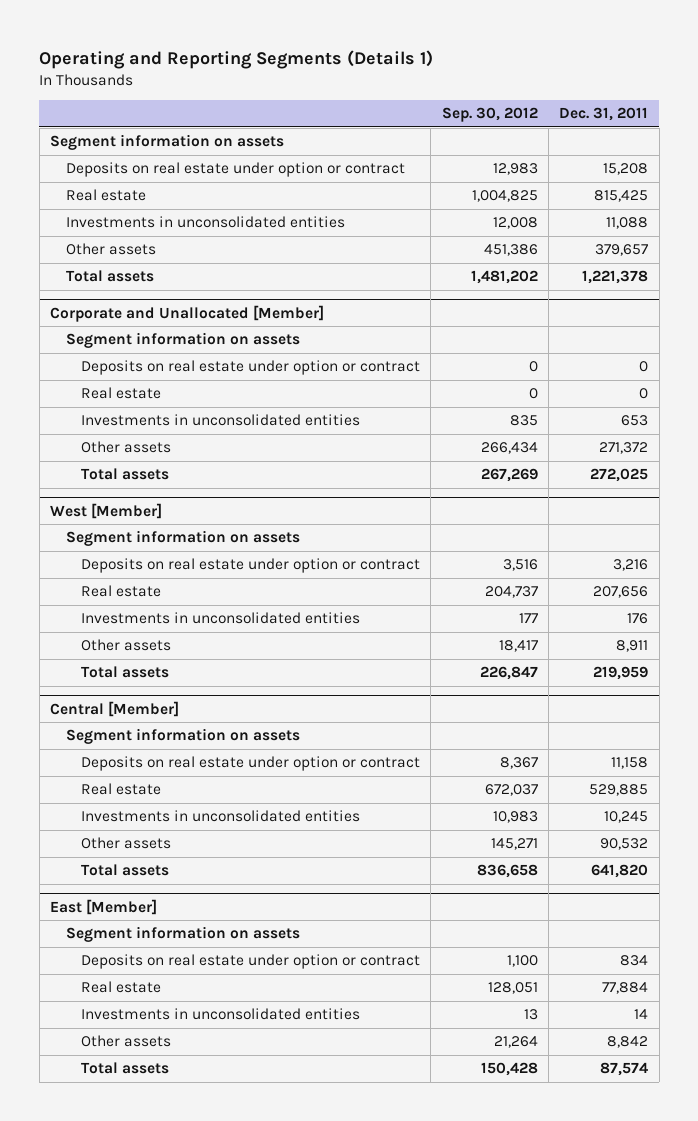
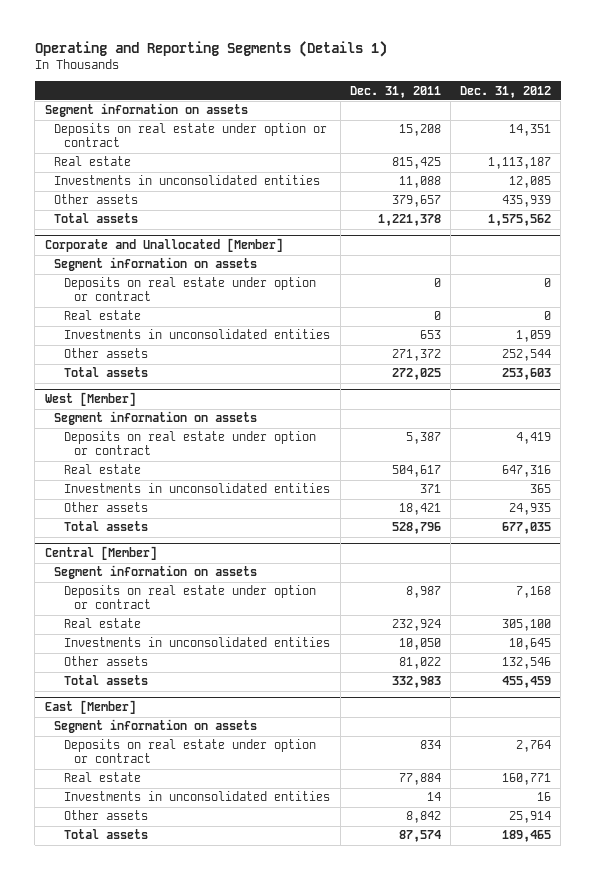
[441,107,538,123] Sep. 30, 2012 -> none
none -> [460,85,552,98] Dec. 31, 2012
[613,559,649,572] 3,216 -> [405,432,441,445] 5,387
[593,586,649,599] 207,656 -> [391,465,441,478] 504,617
[627,613,649,625] 176 -> [419,484,441,494] 371
[616,640,649,653] 8,911 -> [398,503,441,516] 18,421
[593,666,649,681] 219,959 -> [391,522,441,535] 528,796
[611,757,649,770] 11,158 -> [405,586,441,599] 8,987
[589,784,649,797] 529,885 -> [391,619,441,632] 232,924
[604,811,649,824] 10,245 -> [398,638,441,651] 10,050
[600,838,649,851] 90,532 -> [398,657,441,670] 81,022
[591,864,649,879] 641,820 -> [391,676,441,689] 332,983

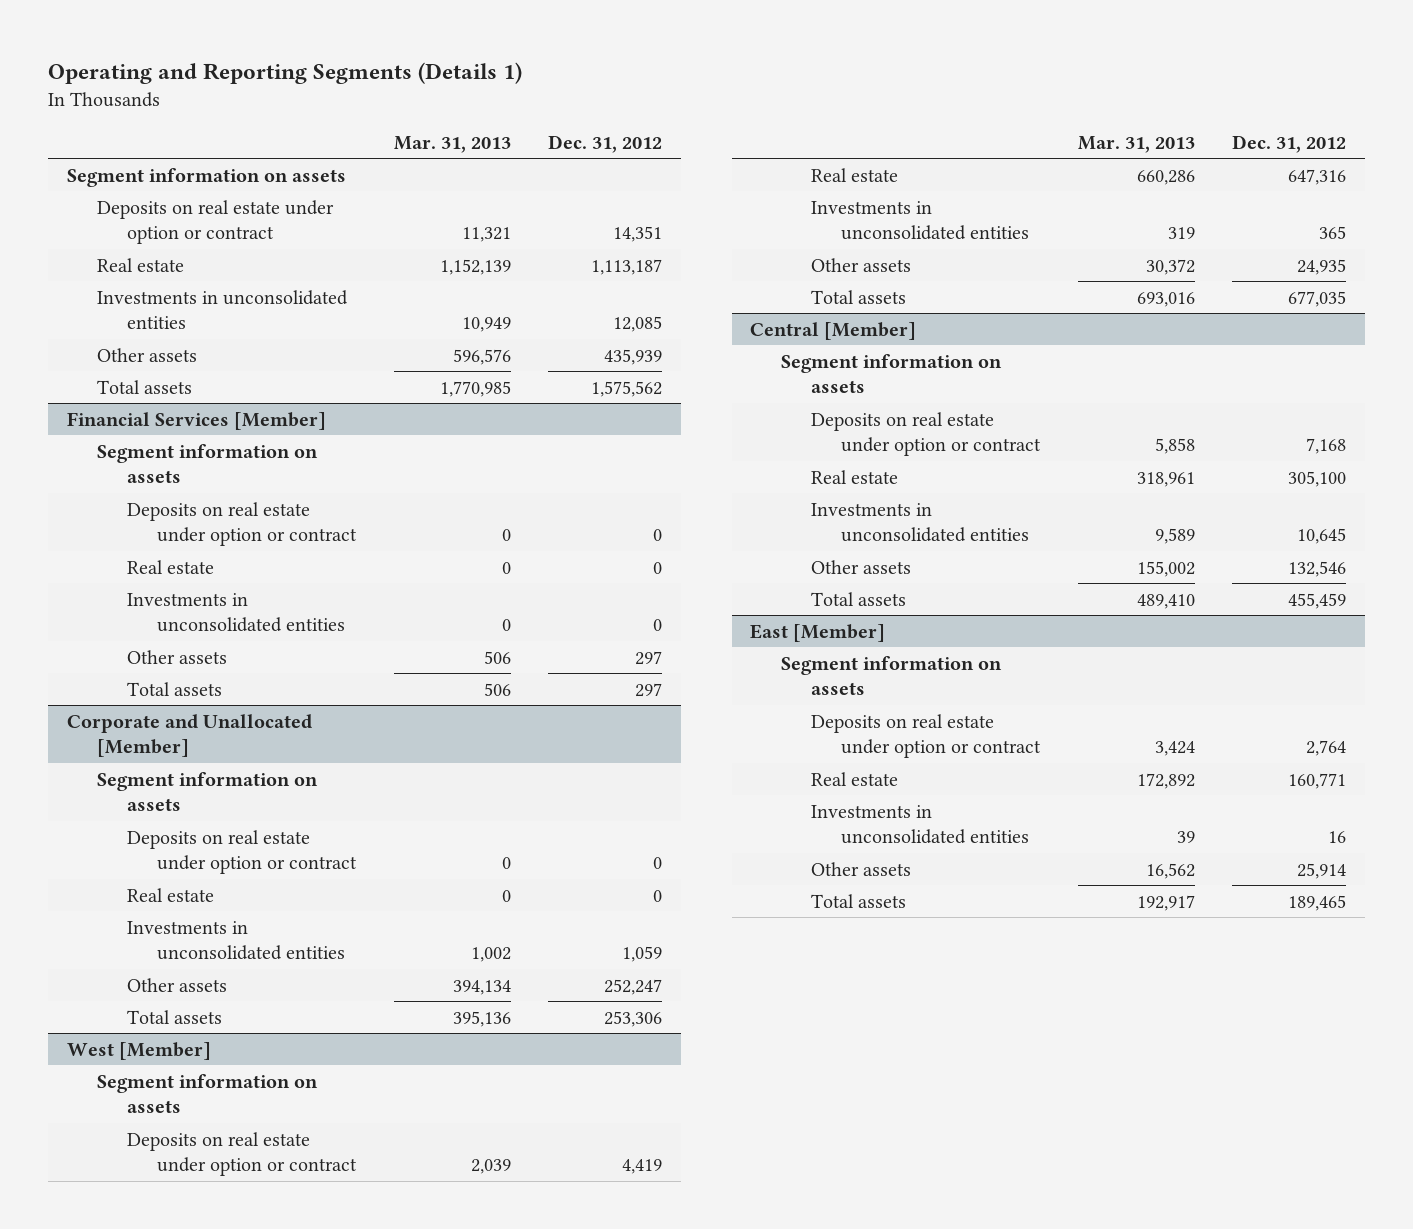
[349,85,441,98] Dec. 31, 2011 -> none
none -> [393,135,511,153] Mar. 31, 2013
none -> [66,411,326,430] Financial Services [Member]
none -> [96,443,318,484] Segment information on assets
none -> [126,501,358,547] Deposits on real estate under option or contract
none -> [126,559,214,574] Real estate
none -> [126,592,346,633] Investments in unconsolidated entities
none -> [126,649,227,664] Other assets
none -> [126,681,222,696] Total assets
[502,349,552,362] 252,544 -> [604,978,663,995] 252,247
[502,368,552,381] 253,603 -> [604,1010,663,1027] 253,306

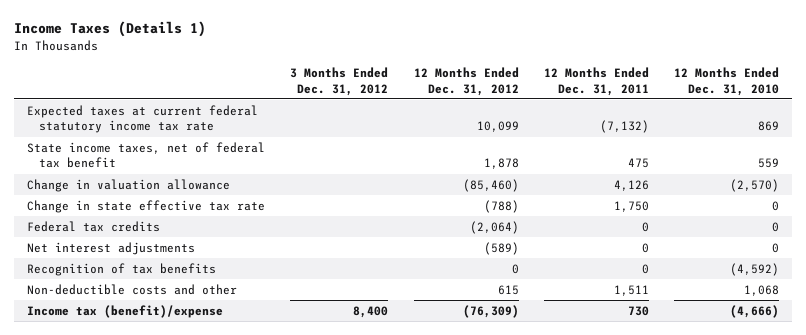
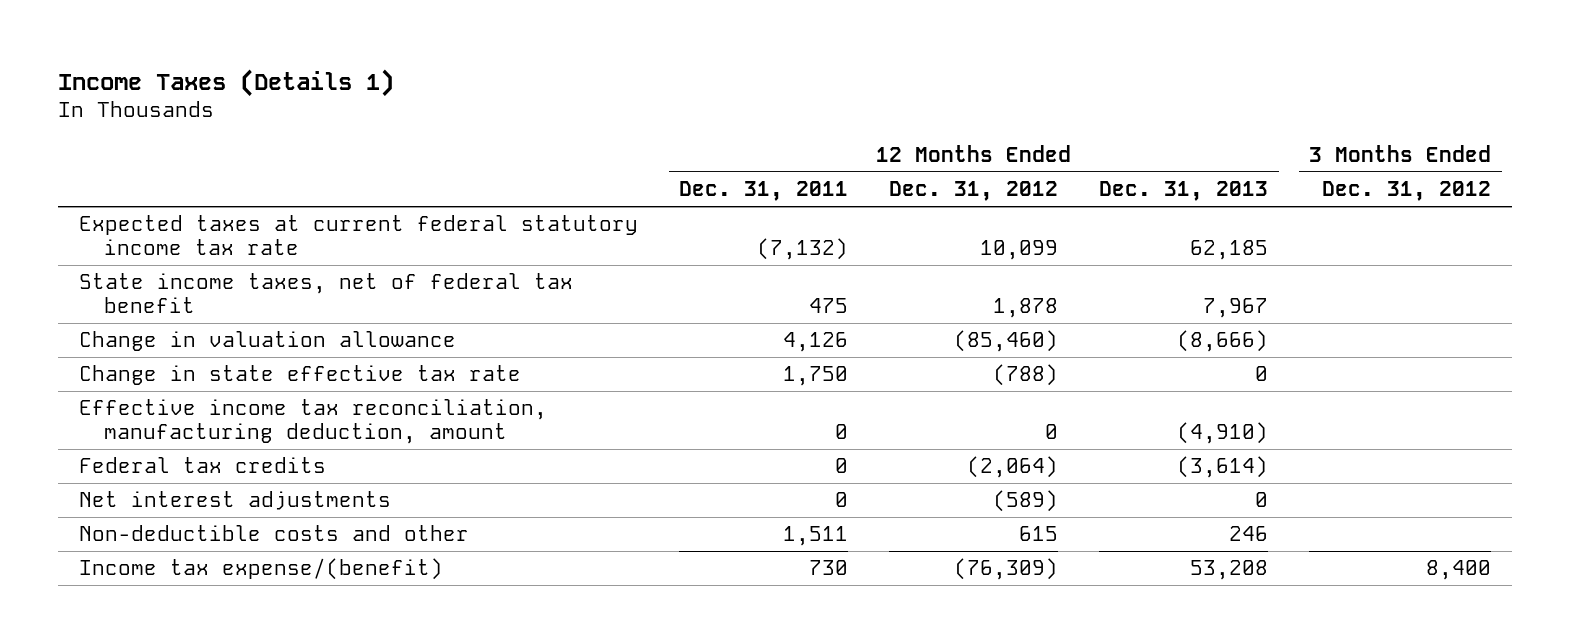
[674,66,780,96] 12 Months Ended Dec. 31, 2010 -> none
none -> [1099,181,1269,202] Dec. 31, 2013
none -> [79,399,548,445] Effective income tax reconciliation, manufacturing deduction, amount
[27,262,217,276] Recognition of tax benefits -> none
[27,304,224,318] Income tax (benefit)/expense -> [79,558,444,581] Income tax expense/(benefit)

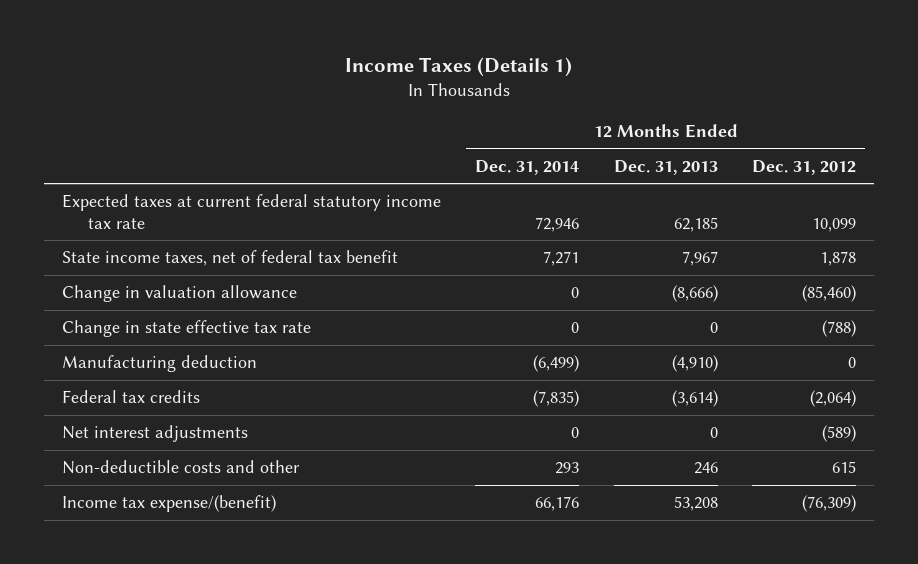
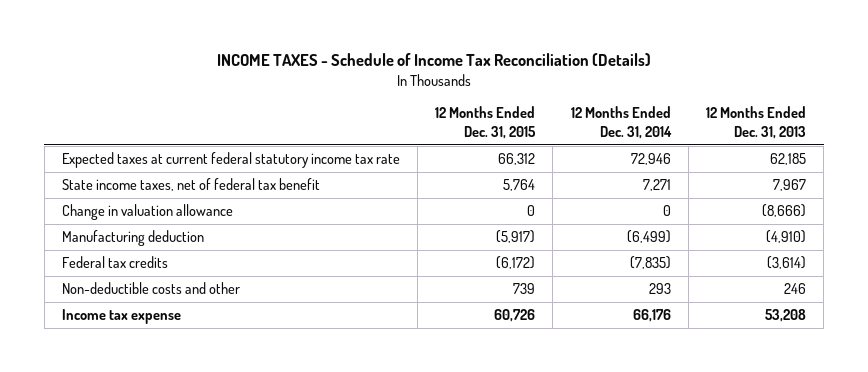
[344,56,572,77] Income Taxes (Details 1) -> [216,53,651,67] INCOME TAXES - Schedule of Income Tax Reconciliation (Details)
[752,159,857,175] Dec. 31, 2012 -> none
none -> [435,106,537,139] 12 Months Ended Dec. 31, 2015
[61,320,311,338] Change in state effective tax rate -> none
[61,425,248,443] Net interest adjustments -> none
[61,495,276,513] Income tax expense/(benefit) -> [61,309,181,325] Income tax expense

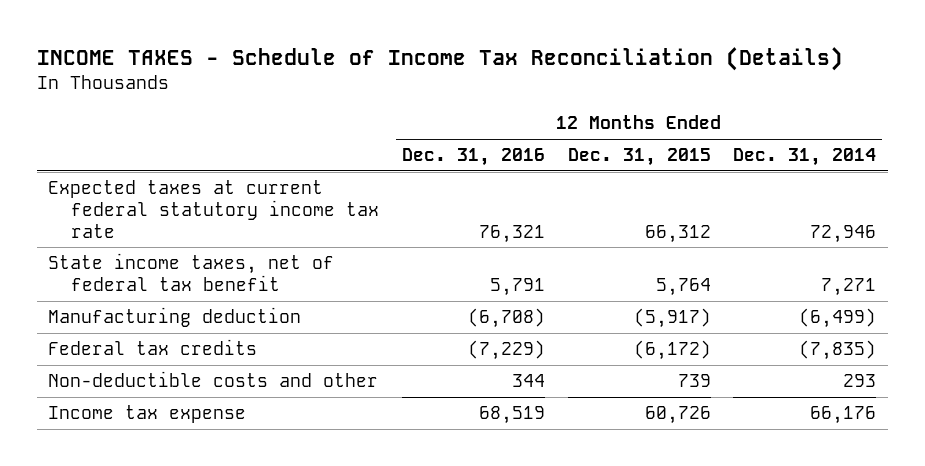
[706,106,807,139] 12 Months Ended Dec. 31, 2013 -> none
none -> [401,148,545,167] Dec. 31, 2016
[61,204,233,221] Change in valuation allowance -> none

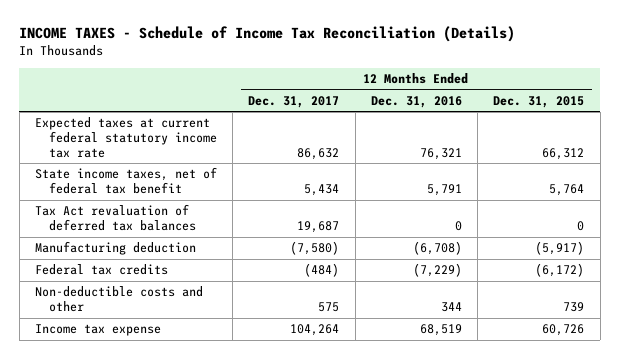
[733,148,877,167] Dec. 31, 2014 -> none
none -> [248,95,340,108] Dec. 31, 2017
none -> [34,204,197,231] Tax Act revaluation of deferred tax balances

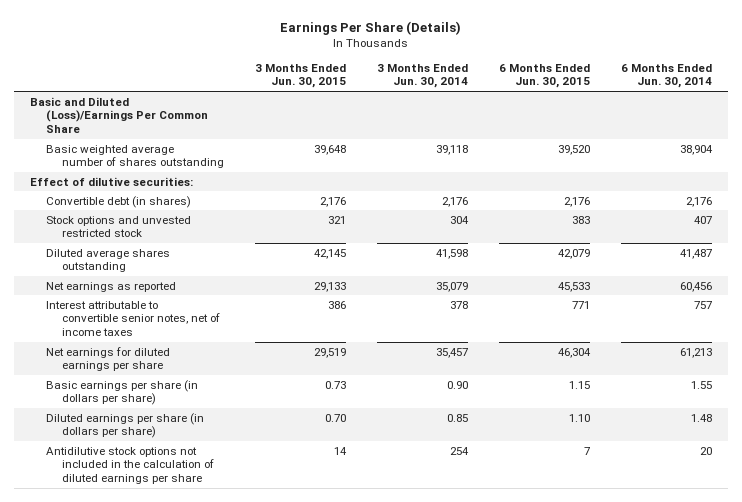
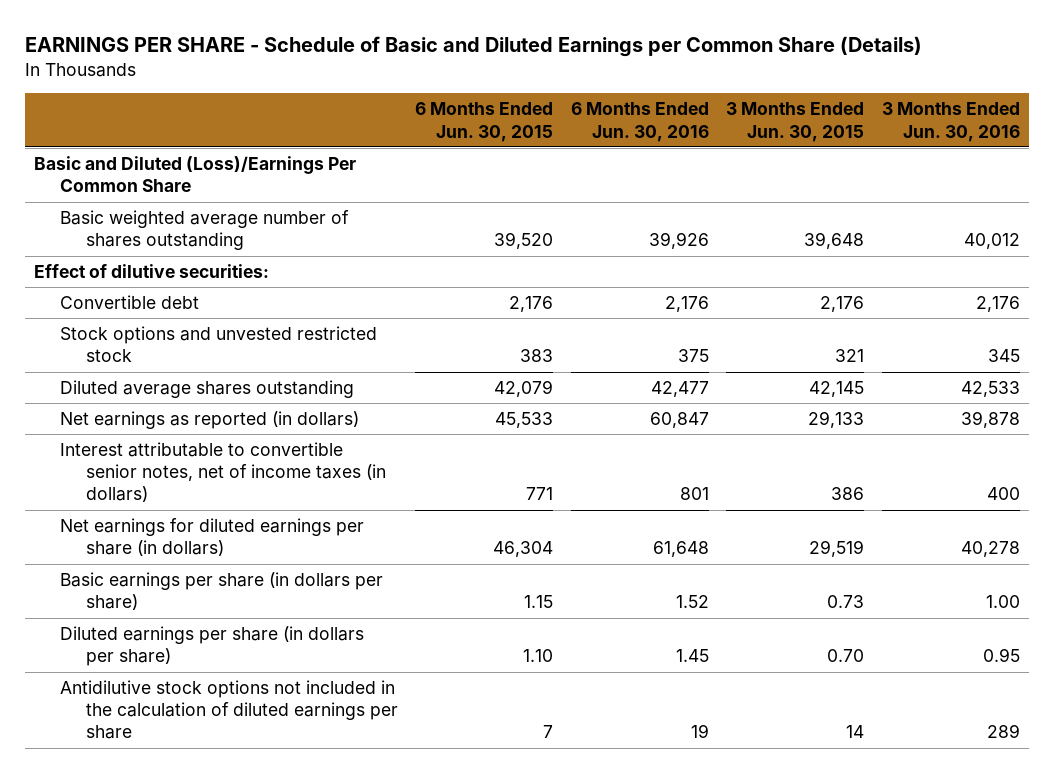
[280,20,462,35] Earnings Per Share (Details) -> [25,36,923,58] EARNINGS PER SHARE - Schedule of Basic and Diluted Earnings per Common Share (Details)
[377,63,469,89] 3 Months Ended Jun. 30, 2014 -> none
[621,63,713,89] 6 Months Ended Jun. 30, 2014 -> none
none -> [570,102,709,142] 6 Months Ended Jun. 30, 2016
none -> [882,102,1021,142] 3 Months Ended Jun. 30, 2016
[45,195,191,208] Convertible debt (in shares) -> [59,295,199,310] Convertible debt
[45,281,176,292] Net earnings as reported -> [59,411,359,430] Net earnings as reported (in dollars)
[45,300,221,336] Interest attributable to convertible senior notes, net of income taxes -> [59,442,386,503] Interest attributable to convertible senior notes, net of income taxes (in dollars)
[45,346,170,372] Net earnings for diluted earnings per share -> [59,518,364,557] Net earnings for diluted earnings per share (in dollars)

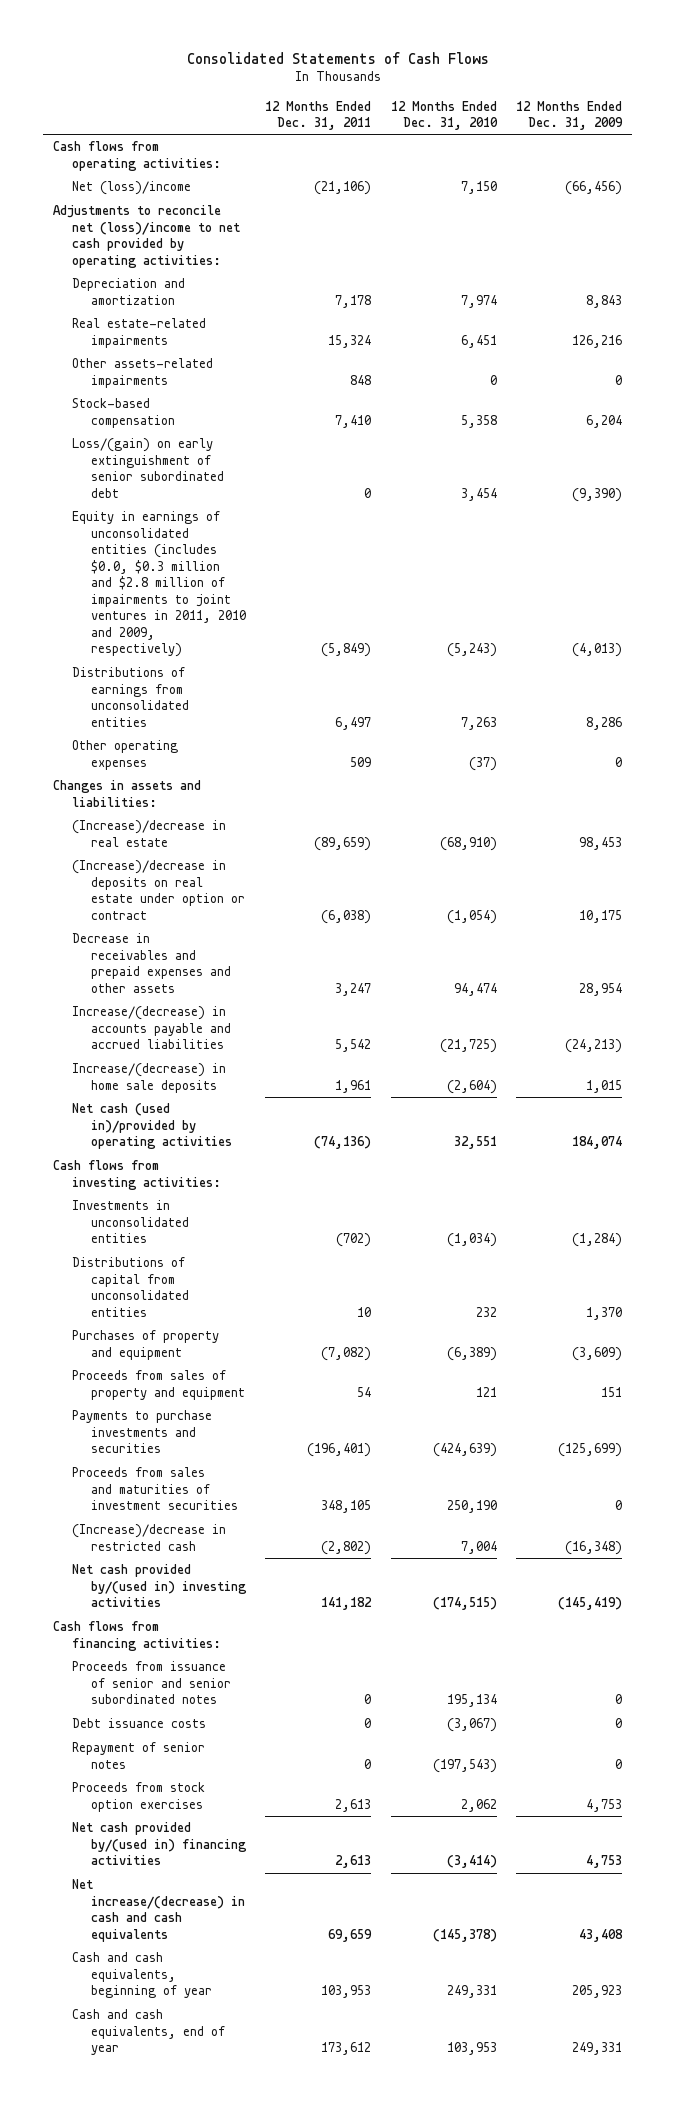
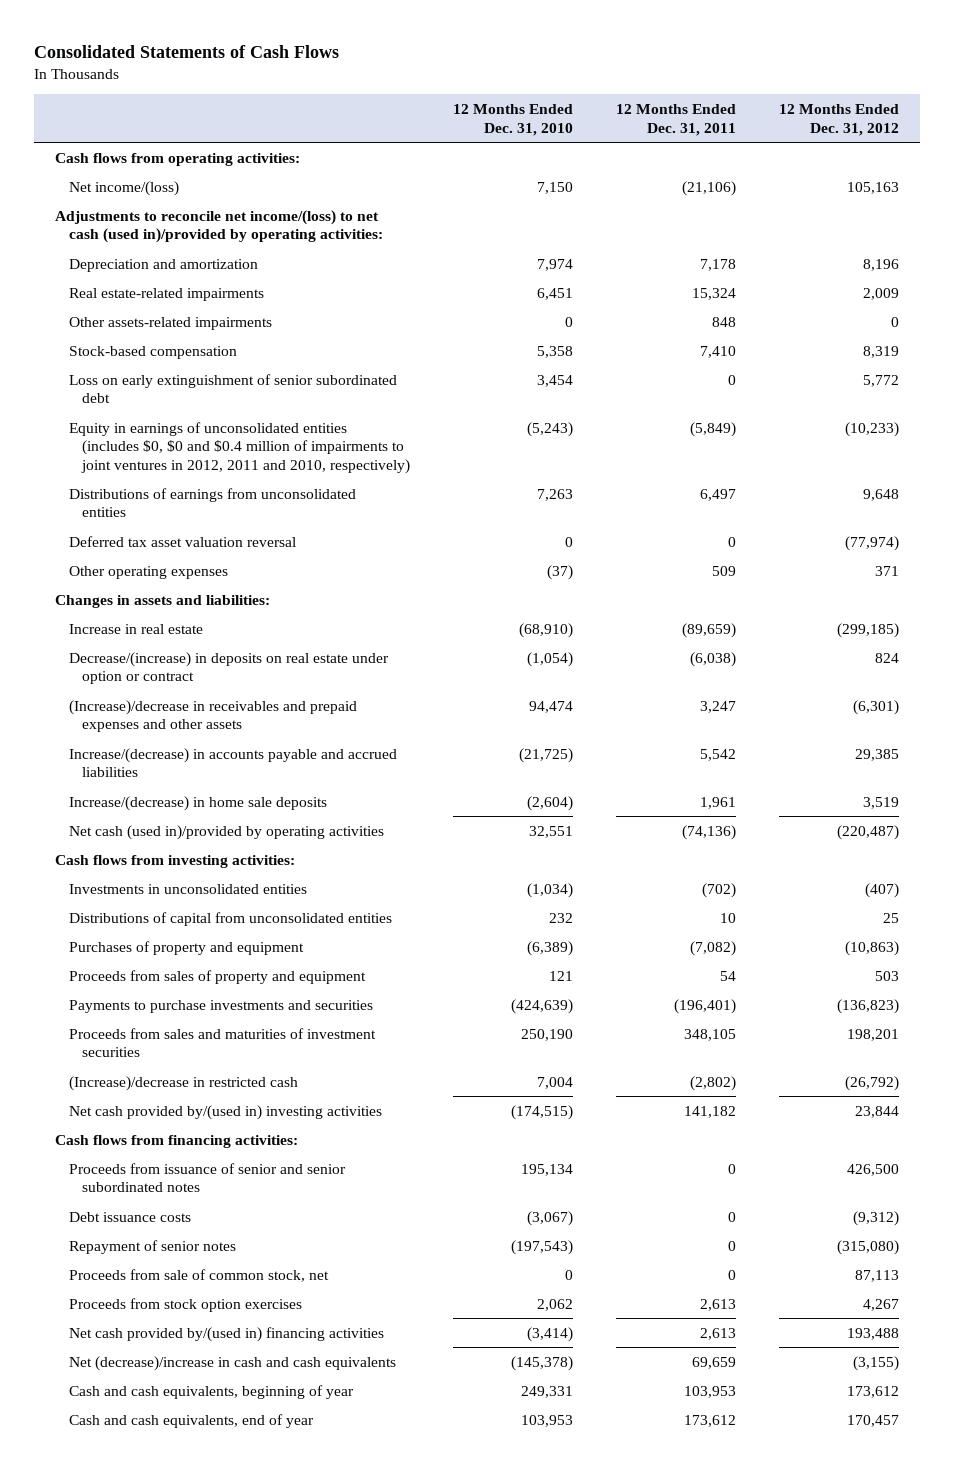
[516,100,624,131] 12 Months Ended Dec. 31, 2009 -> none
none -> [778,104,899,136] 12 Months Ended Dec. 31, 2012
[72,181,192,196] Net (loss)/income -> [68,180,179,196] Net income/(loss)
[53,205,241,268] Adjustments to reconcile net (loss)/income to net cash provided by operating activities: -> [55,209,383,244] Adjustments to reconcile net income/(loss) to net cash (used in)/provided by operating activities:
[72,438,225,498] Loss/(gain) on early extinguishment of senior subordinated debt -> [68,373,397,404] Loss on early extinguishment of senior subordinated debt
[72,511,247,658] Equity in earnings of unconsolidated entities (includes $0.0, $0.3 million and $2.8 million of impairments to joint ventures in 2011, 2010 and 2009, respectively) -> [68,421,411,474] Equity in earnings of unconsolidated entities (includes $0, $0 and $0.4 million of impairments to joint ventures in 2012, 2011 and 2010, respectively)
none -> [68,535,296,547] Deferred tax asset valuation reversal
[72,820,227,847] (Increase)/decrease in real estate -> [68,623,203,634] Increase in real estate
[72,860,246,920] (Increase)/decrease in deposits on real estate under option or contract -> [68,651,389,685] Decrease/(increase) in deposits on real estate under option or contract
[72,933,232,993] Decrease in receivables and prepaid expenses and other assets -> [68,699,357,733] (Increase)/decrease in receivables and prepaid expenses and other assets
none -> [68,1268,329,1282] Proceeds from sale of common stock, net
[72,1879,246,1942] Net increase/(decrease) in cash and cash equivalents -> [68,1355,396,1371] Net (decrease)/increase in cash and cash equivalents

